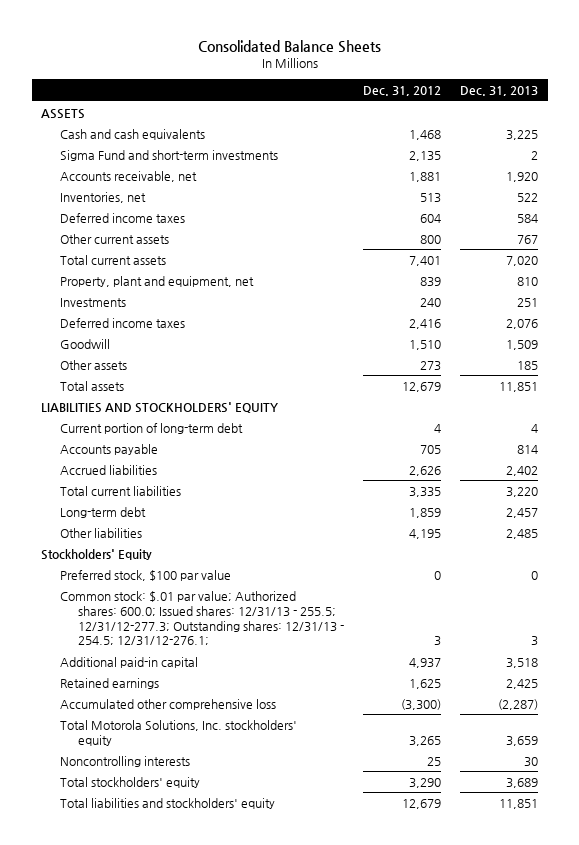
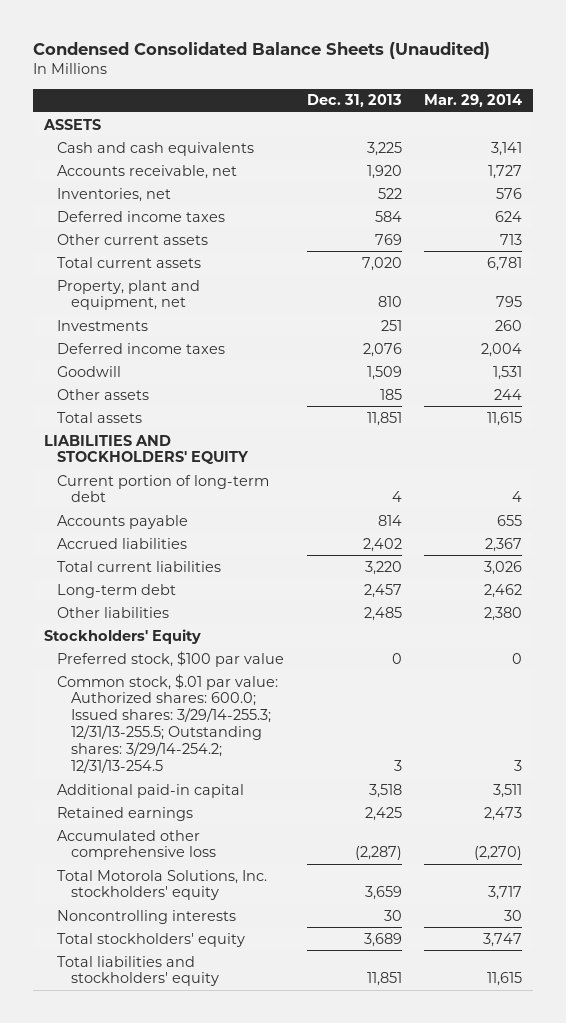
[197,39,381,53] Consolidated Balance Sheets -> [32,41,490,59] Condensed Consolidated Balance Sheets (Unaudited)
[363,86,442,97] Dec. 31, 2012 -> none
none -> [424,94,523,108] Mar. 29, 2014
[59,150,278,162] Sigma Fund and short-term investments -> none
[517,235,539,245] 767 -> [374,233,402,245] 769
[59,591,345,647] Common stock: $.01 par value; Authorized shares: 600.0; Issued shares: 12/31/13 - 255.5; 12/31/12-277.3; Outstanding shares: 12/31/13 - 254.5; 12/31/12-276.1; -> [57,673,279,774] Common stock, $.01 par value: Authorized shares: 600.0; Issued shares: 3/29/14-255.3; 12/31/13-255.5; Outstanding shares: 3/29/14-254.2; 12/31/13-254.5

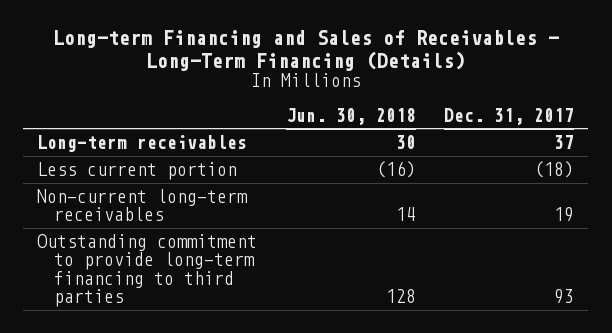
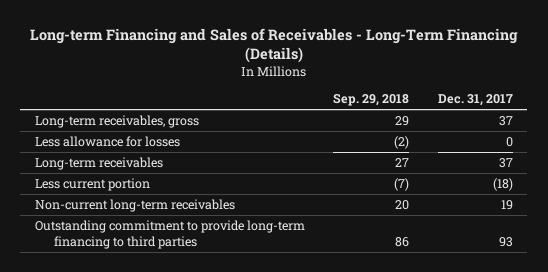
[285,107,416,125] Jun. 30, 2018 -> none
none -> [333,93,410,107] Sep. 29, 2018
none -> [34,114,199,128] Long-term receivables, gross
none -> [34,135,180,147] Less allowance for losses

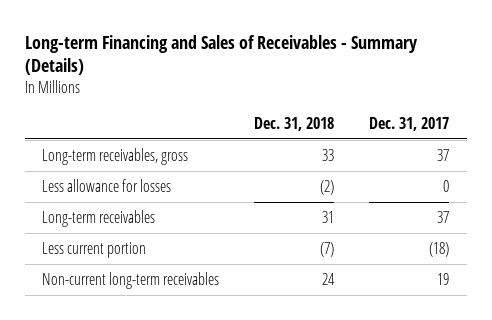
[29,27,518,64] Long-term Financing and Sales of Receivables - Long-Term Financing (Details) -> [24,34,418,76] Long-term Financing and Sales of Receivables - Summary (Details)
[333,93,410,107] Sep. 29, 2018 -> none
none -> [254,117,335,132] Dec. 31, 2018
[34,219,305,249] Outstanding commitment to provide long-term financing to third parties -> none

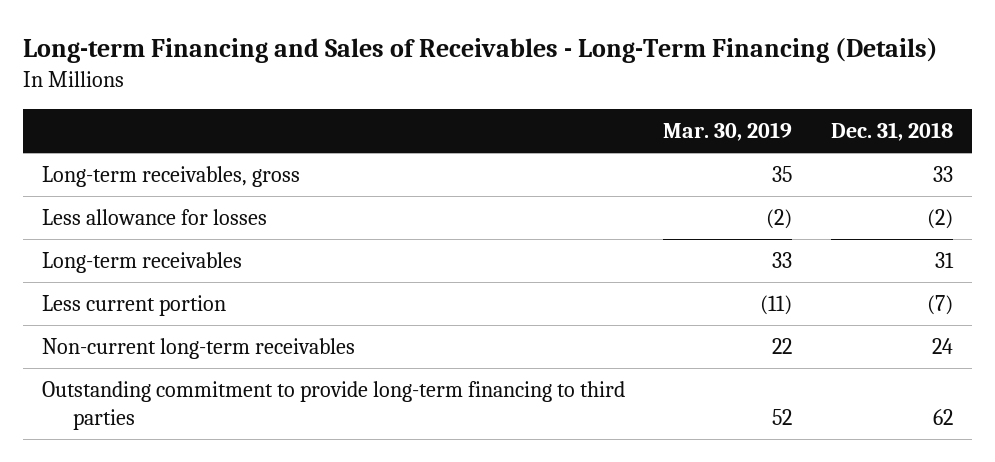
[24,34,418,76] Long-term Financing and Sales of Receivables - Summary (Details) -> [23,38,939,64] Long-term Financing and Sales of Receivables - Long-Term Financing (Details)
[369,117,450,132] Dec. 31, 2017 -> none
none -> [663,122,793,142] Mar. 30, 2019
none -> [42,380,626,431] Outstanding commitment to provide long-term financing to third parties

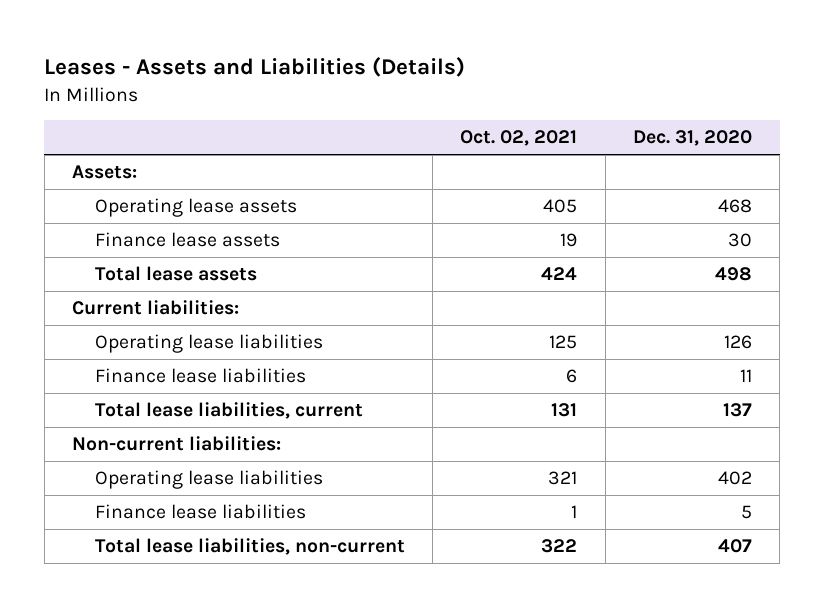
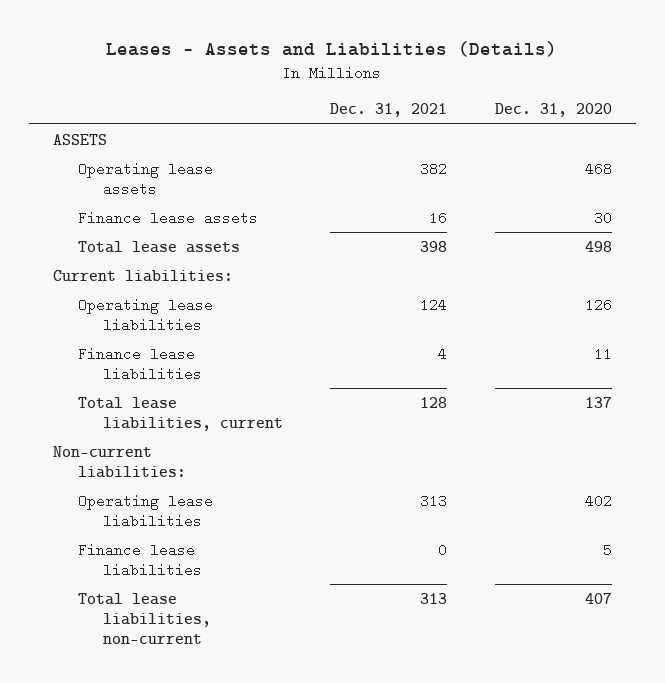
[460,130,578,147] Oct. 02, 2021 -> none
none -> [330,103,448,118] Dec. 31, 2021
[71,165,137,180] Assets: -> [52,133,107,145] ASSETS

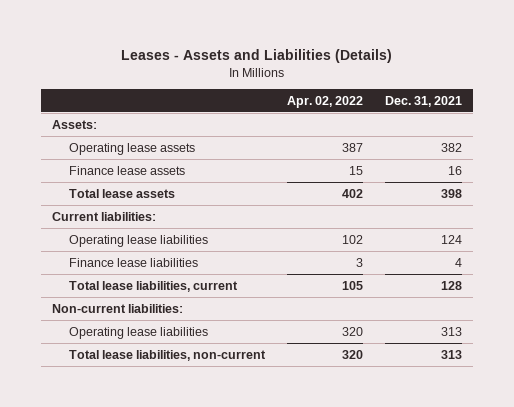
[495,103,613,118] Dec. 31, 2020 -> none
none -> [287,95,364,108] Apr. 02, 2022
[52,133,107,145] ASSETS -> [51,119,97,129] Assets:
[77,542,202,577] Finance lease liabilities -> none

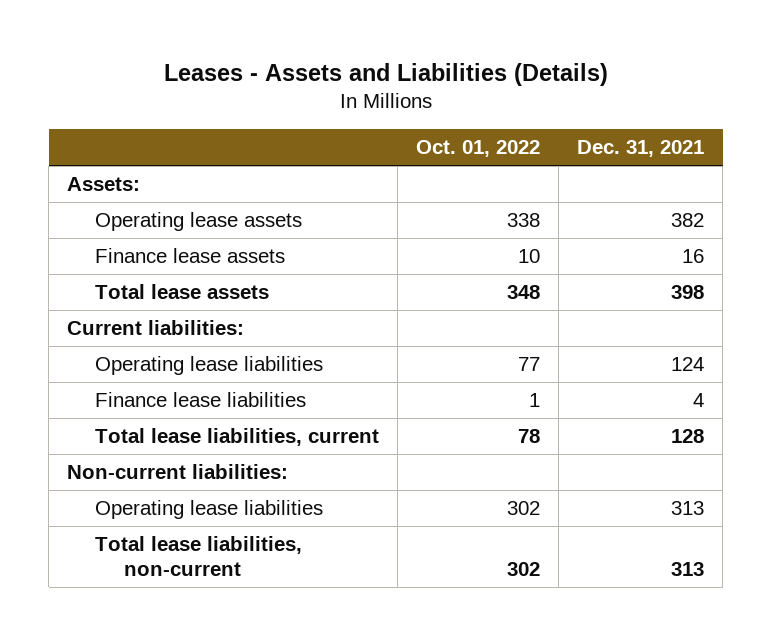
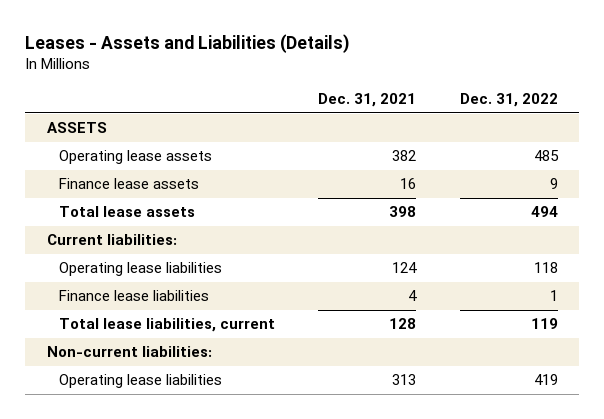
[416,140,541,158] Oct. 01, 2022 -> none
none -> [459,92,558,107] Dec. 31, 2022
[67,177,141,192] Assets: -> [46,122,107,134] ASSETS
[95,536,303,576] Total lease liabilities, non-current -> none

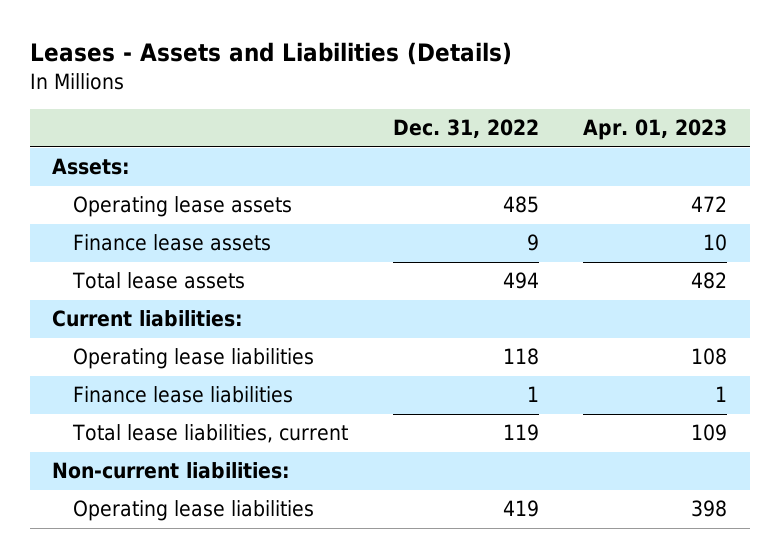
[318,92,417,107] Dec. 31, 2021 -> none
none -> [583,119,728,141] Apr. 01, 2023
[46,122,107,134] ASSETS -> [52,158,131,176] Assets:

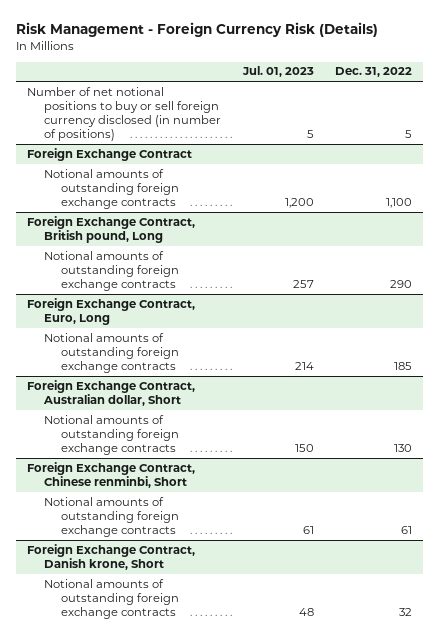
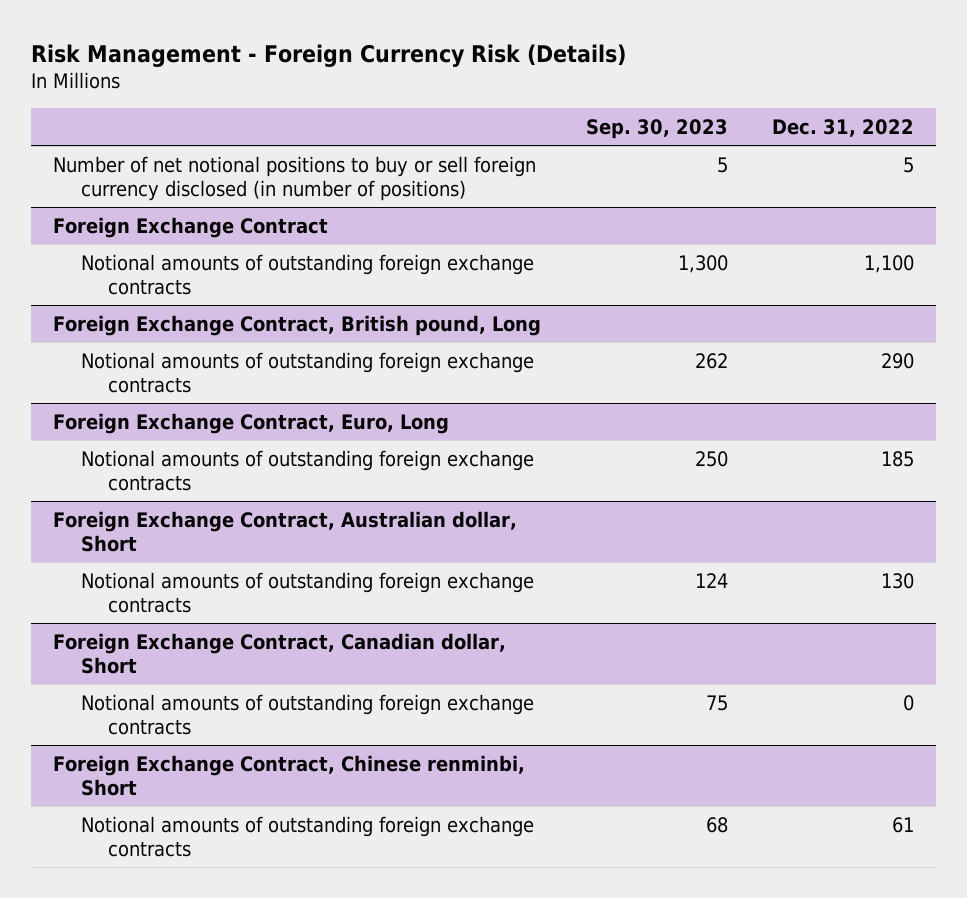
[241,66,314,78] Jul. 01, 2023 -> none
none -> [585,118,728,139] Sep. 30, 2023
none -> [53,632,507,675] Foreign Exchange Contract, Canadian dollar, Short
none -> [80,693,534,736] Notional amounts of outstanding foreign exchange contracts
[27,543,196,571] Foreign Exchange Contract, Danish krone, Short -> none
[43,578,179,620] Notional amounts of outstanding foreign exchange contracts -> none

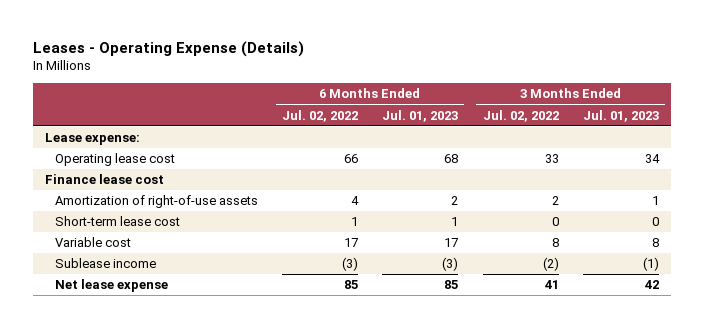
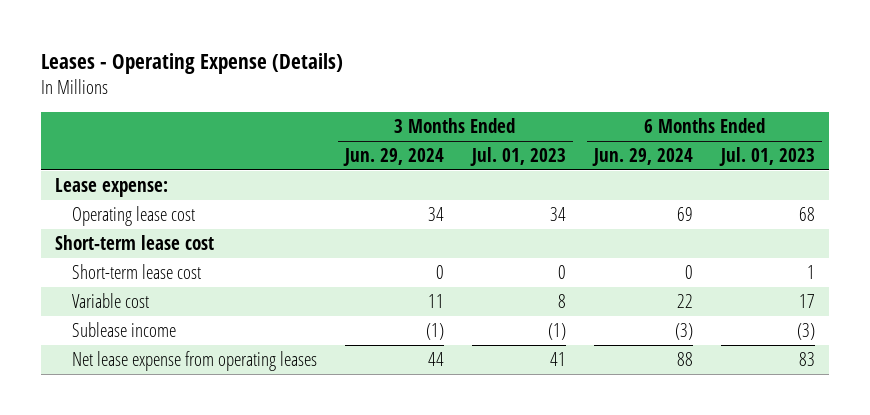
[281,109,358,122] Jul. 02, 2022 -> none
[482,109,559,122] Jul. 02, 2022 -> none
none -> [342,148,444,167] Jun. 29, 2024
none -> [592,148,694,167] Jun. 29, 2024
[54,195,258,209] Amortization of right-of-use assets -> none
[44,174,164,185] Finance lease cost -> [54,234,214,250] Short-term lease cost
[54,279,168,293] Net lease expense -> [71,350,317,371] Net lease expense from operating leases
[444,280,459,290] 85 -> [799,351,816,366] 83
[644,280,659,290] 42 -> [549,351,566,366] 41

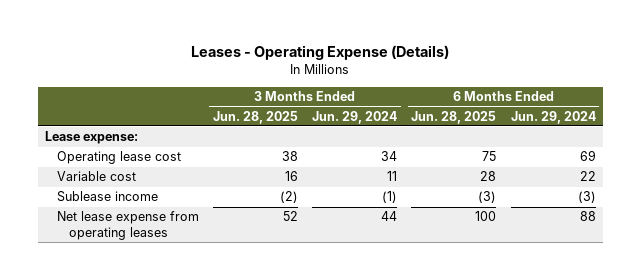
[469,147,566,167] Jul. 01, 2023 -> none
[719,147,816,167] Jul. 01, 2023 -> none
none -> [212,110,298,124] Jun. 28, 2025
none -> [411,110,497,124] Jun. 28, 2025
[54,234,214,250] Short-term lease cost -> none
[71,263,201,279] Short-term lease cost -> none

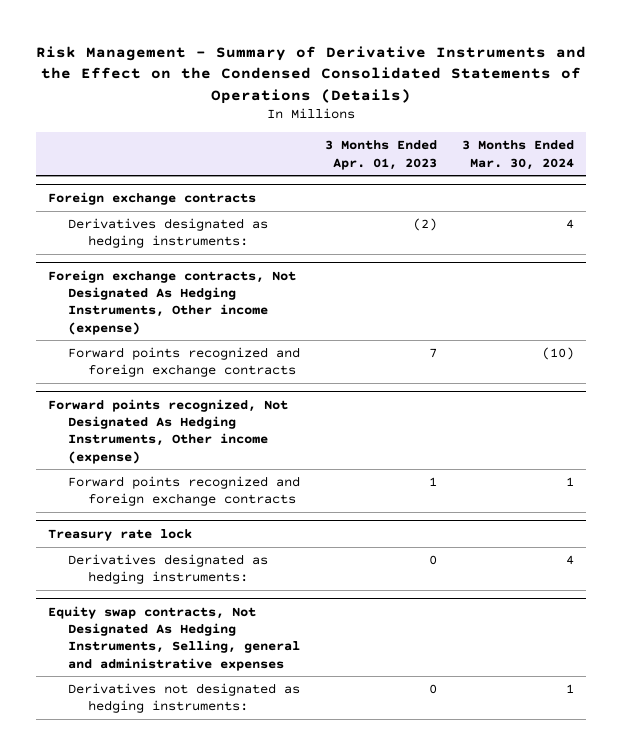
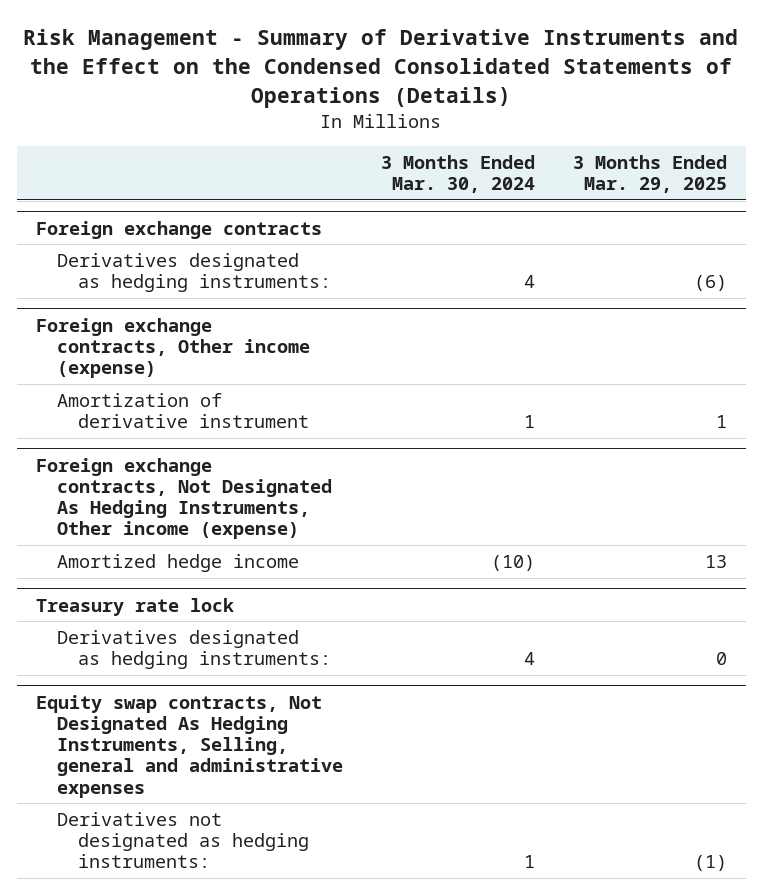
[325,140,438,170] 3 Months Ended Apr. 01, 2023 -> none
none -> [572,154,727,194] 3 Months Ended Mar. 29, 2025
none -> [35,317,311,379] Foreign exchange contracts, Other income (expense)
none -> [57,392,310,429] Amortization of derivative instrument
[48,398,289,464] Forward points recognized, Not Designated As Hedging Instruments, Other income (expense) -> none
[68,476,301,507] Forward points recognized and foreign exchange contracts -> none
[68,347,301,378] Forward points recognized and foreign exchange contracts -> [57,553,300,572] Amortized hedge income

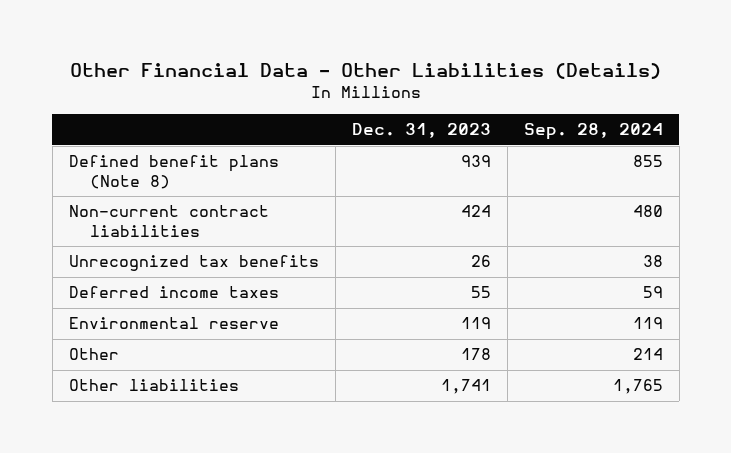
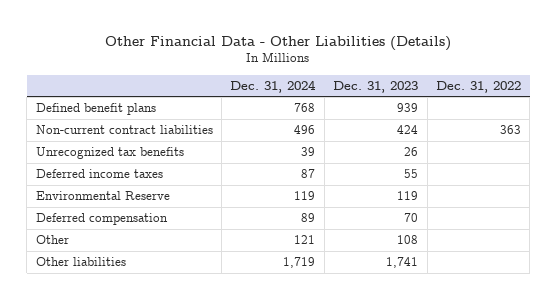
[523,123,663,141] Sep. 28, 2024 -> none
none -> [230,79,317,93] Dec. 31, 2024
none -> [435,80,521,93] Dec. 31, 2022
[68,155,279,189] Defined benefit plans (Note 8) -> [35,103,156,116] Defined benefit plans
[68,317,279,330] Environmental reserve -> [35,191,170,201] Environmental Reserve
none -> [35,213,168,226] Deferred compensation
[460,348,491,361] 178 -> [397,235,419,245] 108

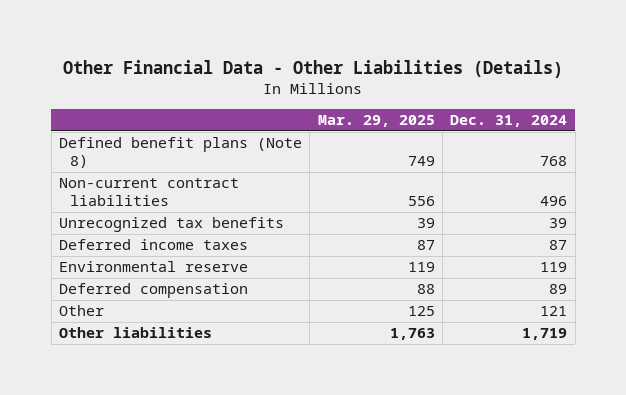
[333,80,419,93] Dec. 31, 2023 -> none
[435,80,521,93] Dec. 31, 2022 -> none
none -> [317,115,435,128] Mar. 29, 2025
[35,103,156,116] Defined benefit plans -> [58,137,302,169] Defined benefit plans (Note 8)
[35,191,170,201] Environmental Reserve -> [58,261,248,273] Environmental reserve

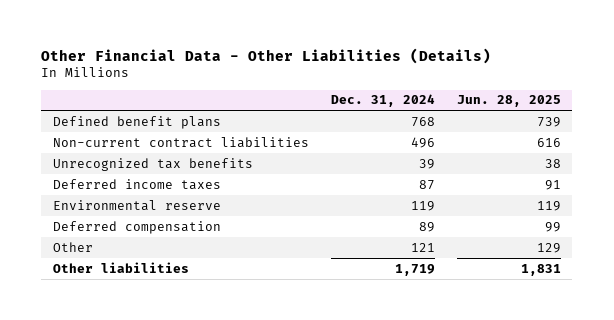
[317,115,435,128] Mar. 29, 2025 -> none
none -> [457,95,562,108] Jun. 28, 2025
[58,137,302,169] Defined benefit plans (Note 8) -> [52,115,221,129] Defined benefit plans

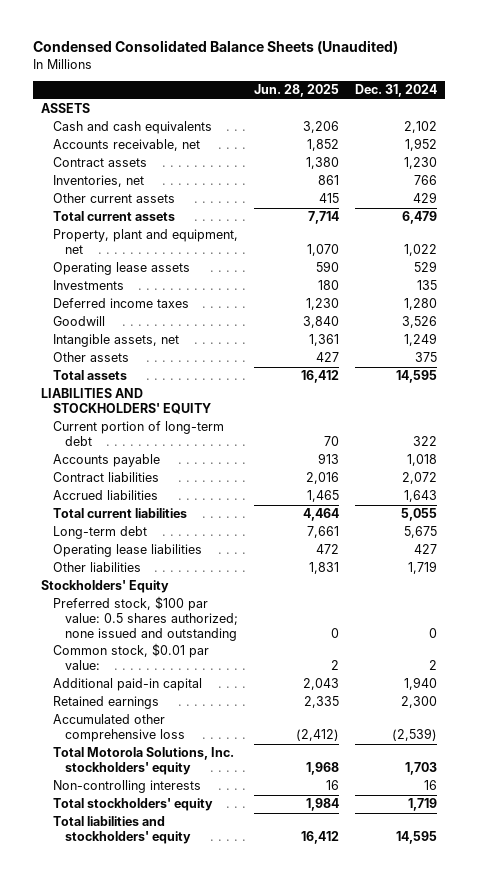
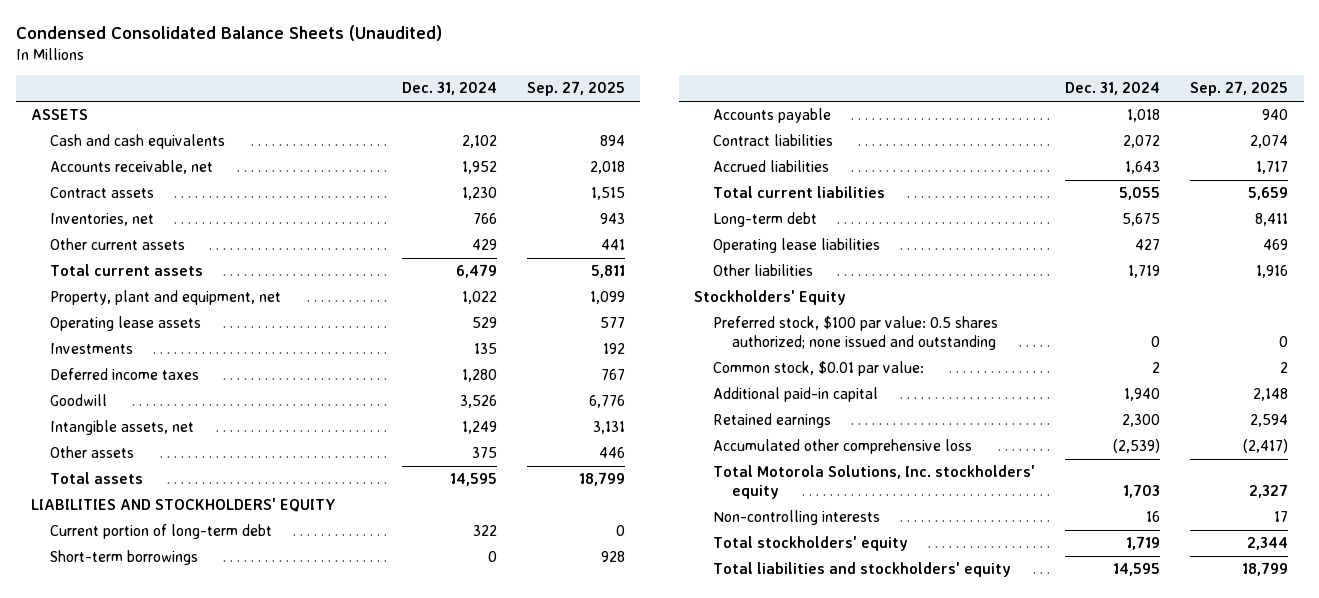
[253,84,339,98] Jun. 28, 2025 -> none
none -> [527,81,626,97] Sep. 27, 2025
none -> [49,550,198,566] Short-term borrowings

